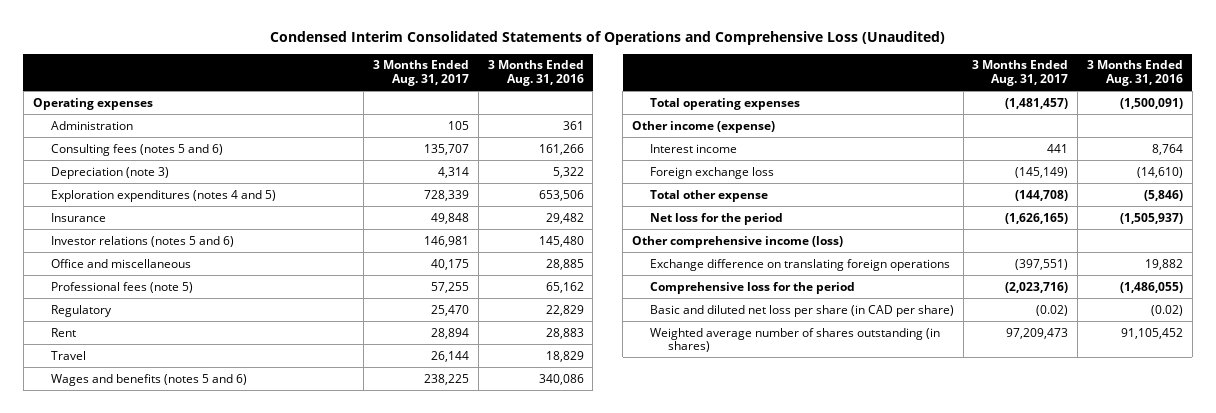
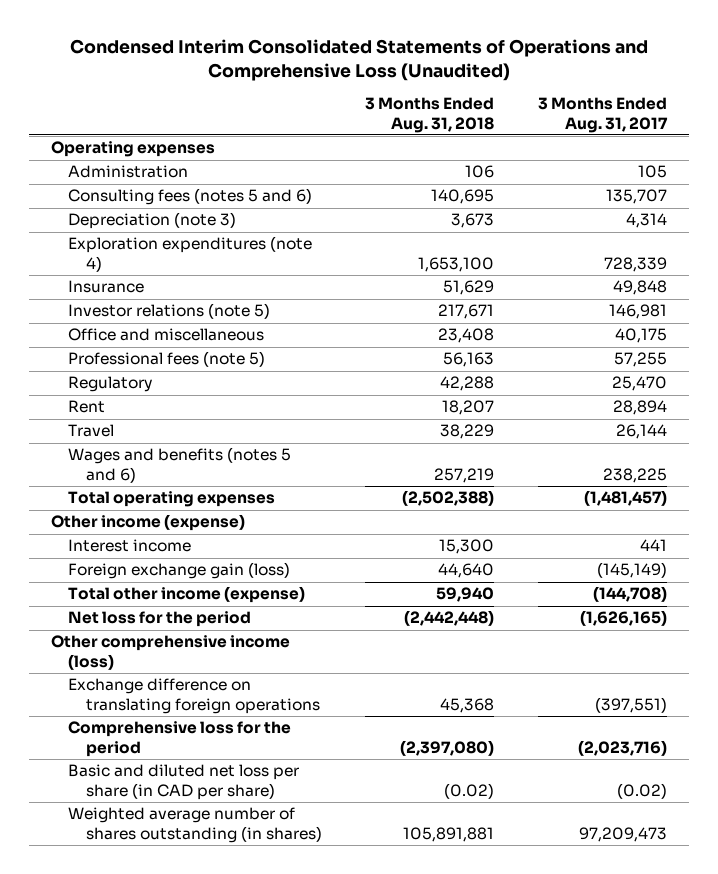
[487,60,584,87] 3 Months Ended Aug. 31, 2016 -> none
none -> [365,97,495,133] 3 Months Ended Aug. 31, 2018
[50,189,276,202] Exploration expenditures (notes 4 and 5) -> [68,236,313,272] Exploration expenditures (note 4)
[50,235,234,247] Investor relations (notes 5 and 6) -> [68,303,271,320] Investor relations (note 5)
[650,166,775,179] Foreign exchange loss -> [68,562,291,580] Foreign exchange gain (loss)
[650,189,769,202] Total other expense -> [68,586,306,604] Total other income (expense)

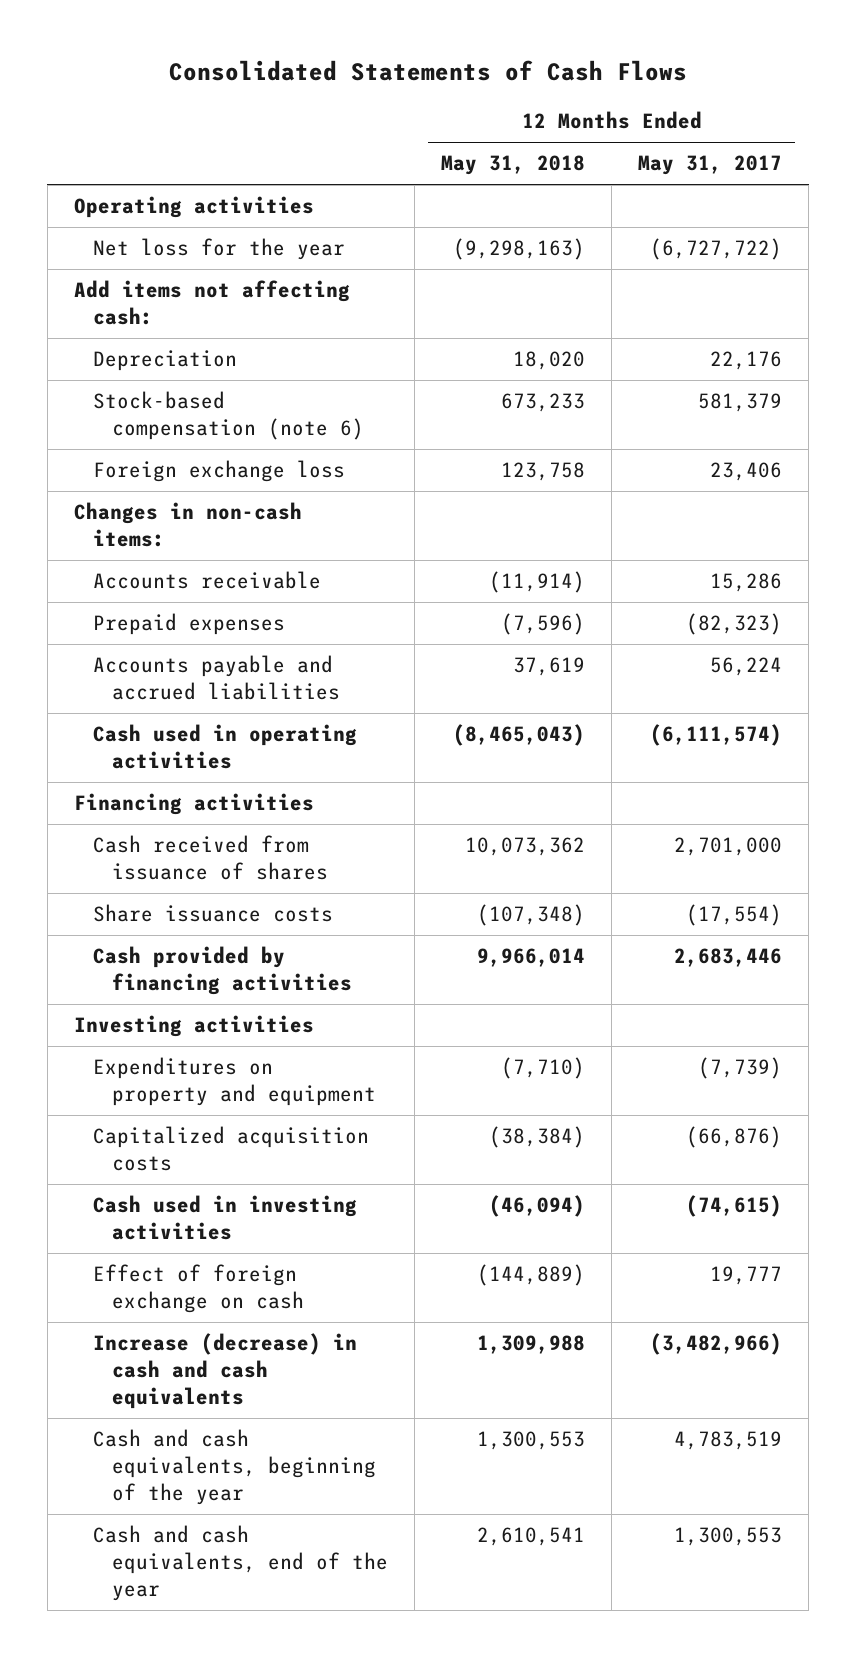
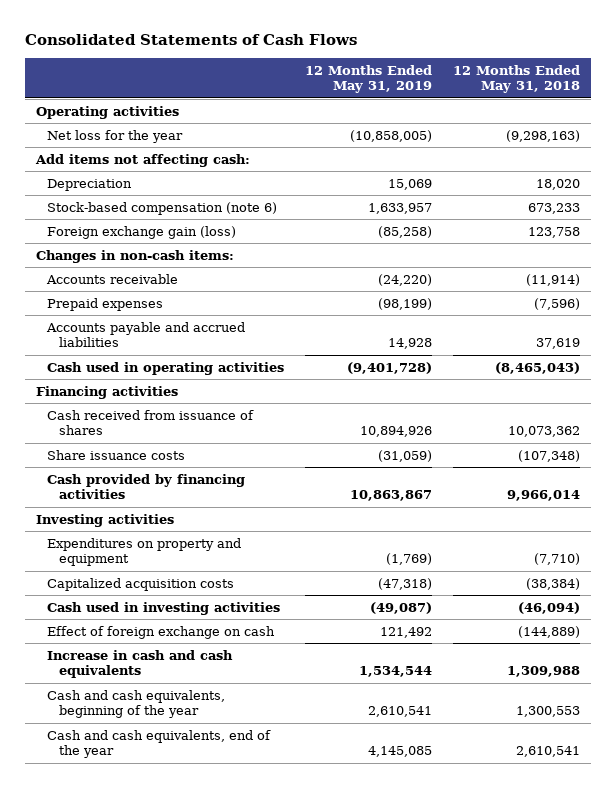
[638,155,783,176] May 31, 2017 -> none
none -> [305,64,433,94] 12 Months Ended May 31, 2019
[93,460,346,483] Foreign exchange loss -> [47,225,237,239] Foreign exchange gain (loss)
[93,1333,358,1409] Increase (decrease) in cash and cash equivalents -> [47,649,234,679] Increase in cash and cash equivalents

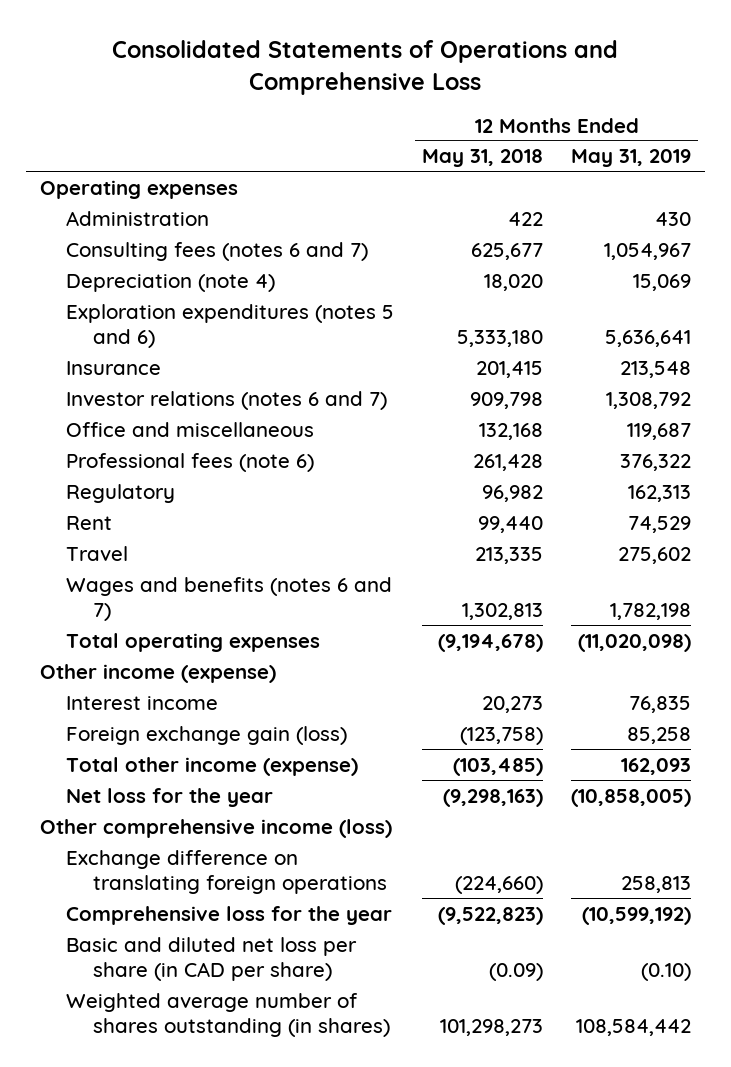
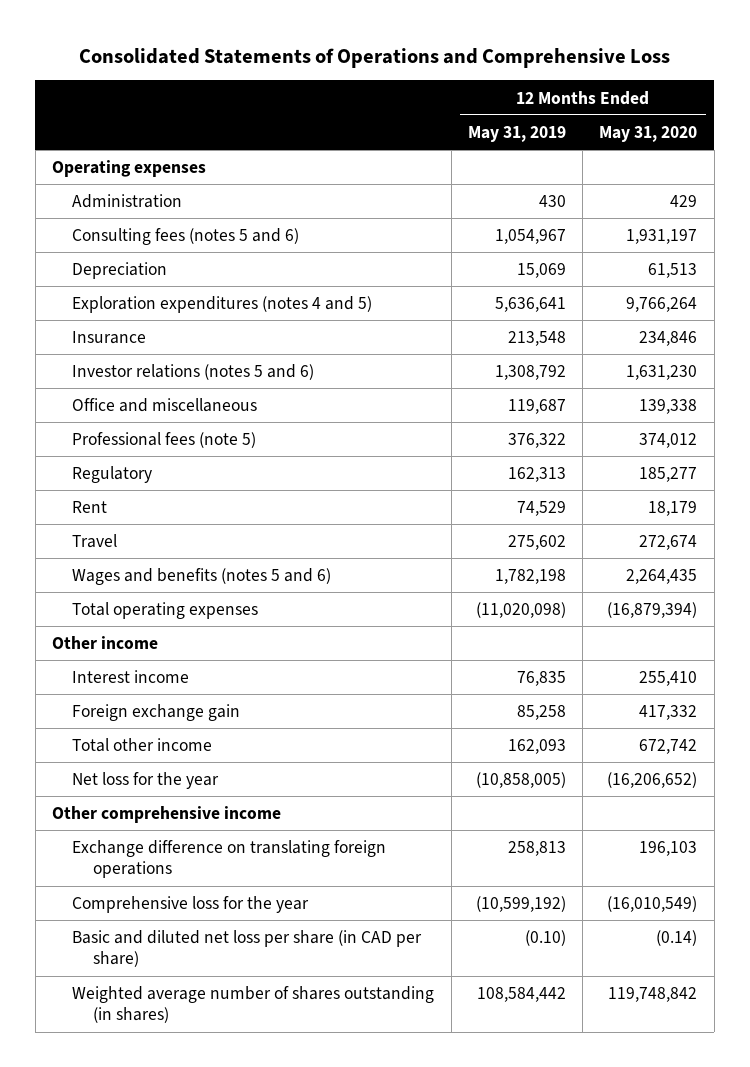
[422,149,544,168] May 31, 2018 -> none
none -> [599,126,698,143] May 31, 2020
[66,241,369,261] Consulting fees (notes 6 and 7) -> [72,228,300,246] Consulting fees (notes 5 and 6)
[66,273,276,292] Depreciation (note 4) -> [72,262,168,280] Depreciation
[66,303,395,348] Exploration expenditures (notes 5 and 6) -> [72,296,373,314] Exploration expenditures (notes 4 and 5)
[66,390,388,410] Investor relations (notes 6 and 7) -> [72,364,315,381] Investor relations (notes 5 and 6)
[66,452,315,472] Professional fees (note 6) -> [72,432,257,449] Professional fees (note 5)
[66,576,393,621] Wages and benefits (notes 6 and 7) -> [72,568,332,586] Wages and benefits (notes 5 and 6)
[39,663,276,683] Other income (expense) -> [52,636,159,650] Other income
[66,725,348,745] Foreign exchange gain (loss) -> [72,704,241,722] Foreign exchange gain
[66,756,359,776] Total other income (expense) -> [72,738,213,753] Total other income
[39,818,392,838] Other comprehensive income (loss) -> [52,806,282,824] Other comprehensive income

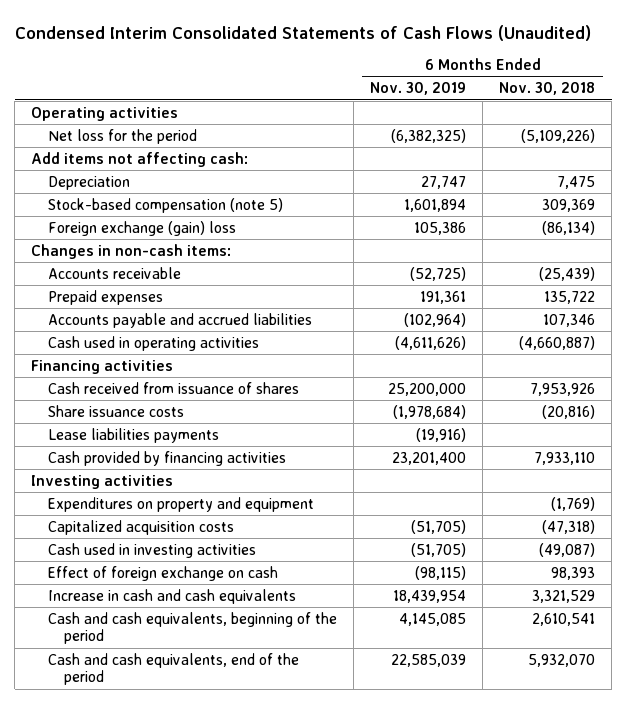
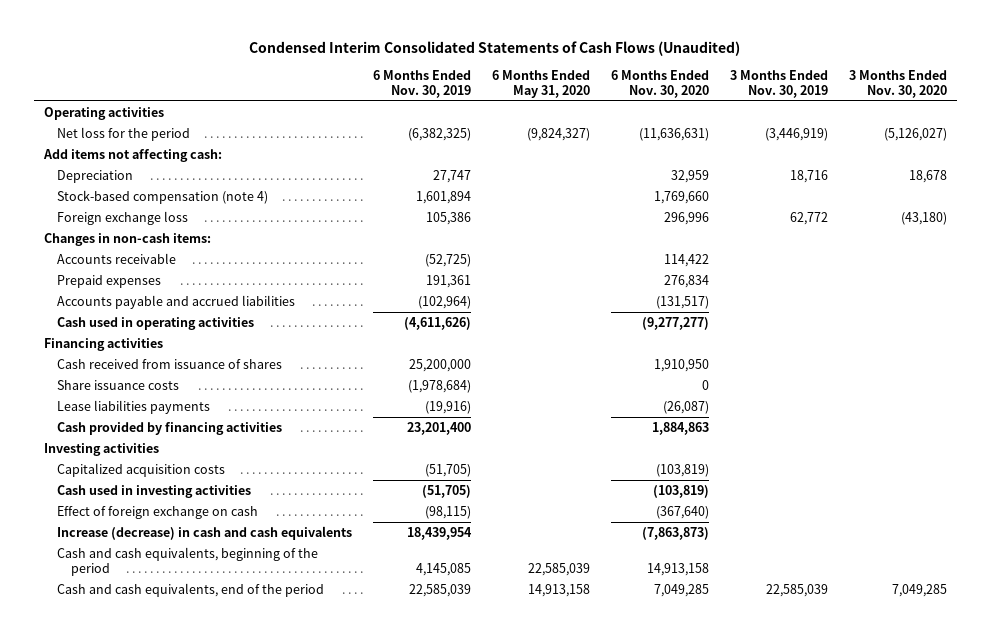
[499,82,596,96] Nov. 30, 2018 -> none
none -> [492,69,591,98] 6 Months Ended May 31, 2020
none -> [610,69,709,98] 6 Months Ended Nov. 30, 2020
none -> [729,69,828,98] 3 Months Ended Nov. 30, 2019
none -> [848,69,947,98] 3 Months Ended Nov. 30, 2020
[47,197,283,213] Stock-based compensation (note 5) -> [57,189,269,204] Stock-based compensation (note 4)
[47,220,236,236] Foreign exchange (gain) loss -> [57,210,189,225] Foreign exchange loss
[47,496,314,512] Expenditures on property and equipment -> none
[47,588,296,604] Increase in cash and cash equivalents -> [57,525,353,540] Increase (decrease) in cash and cash equivalents

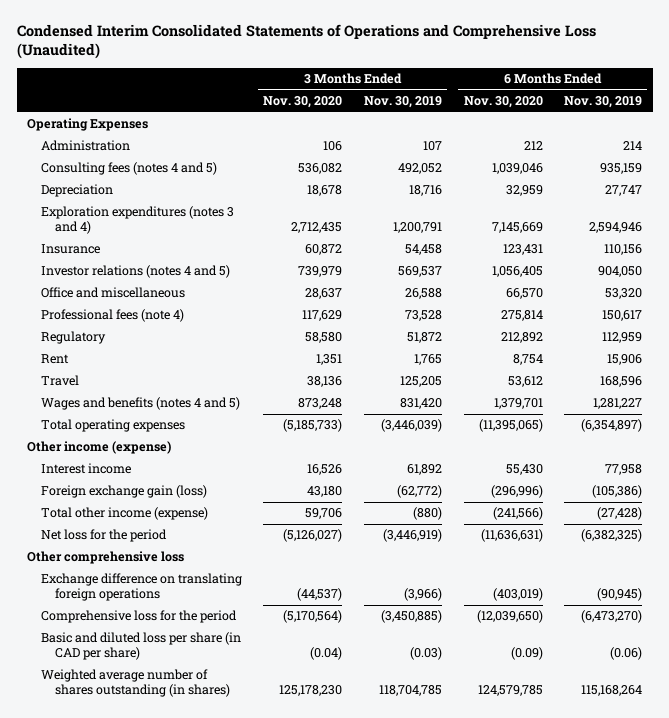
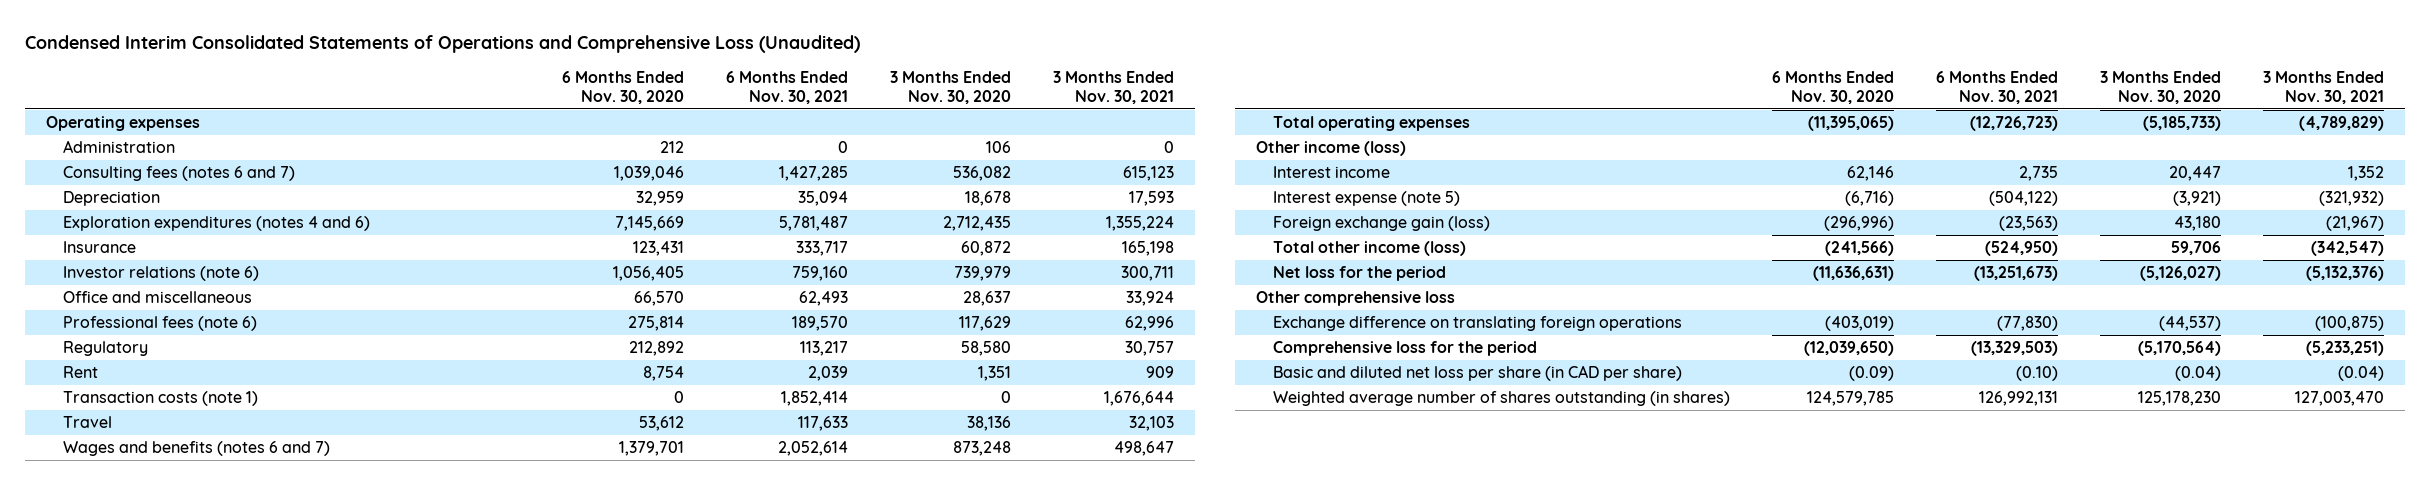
[363,96,442,109] Nov. 30, 2019 -> none
[564,96,643,109] Nov. 30, 2019 -> none
none -> [726,71,849,104] 6 Months Ended Nov. 30, 2021
none -> [1053,71,1175,104] 3 Months Ended Nov. 30, 2021
[27,118,149,132] Operating Expenses -> [45,116,200,132] Operating expenses
[40,162,217,176] Consulting fees (notes 4 and 5) -> [63,166,296,182] Consulting fees (notes 6 and 7)
[40,206,234,235] Exploration expenditures (notes 3 and 4) -> [63,216,371,232] Exploration expenditures (notes 4 and 6)
[40,265,230,279] Investor relations (notes 4 and 5) -> [63,266,260,282] Investor relations (note 6)
[40,309,184,323] Professional fees (note 4) -> [63,316,258,332] Professional fees (note 6)
none -> [63,391,259,407] Transaction costs (note 1)
[40,397,240,411] Wages and benefits (notes 4 and 5) -> [63,441,331,457] Wages and benefits (notes 6 and 7)
[27,441,172,455] Other income (expense) -> [1255,141,1406,157] Other income (loss)
[307,464,343,476] 16,526 -> [2169,166,2222,182] 20,447
[505,464,543,476] 55,430 -> [1847,166,1895,182] 62,146
none -> [1273,191,1461,207] Interest expense (note 5)
[40,507,208,521] Total other income (expense) -> [1273,241,1467,257] Total other income (loss)
[40,632,241,661] Basic and diluted loss per share (in CAD per share) -> [1273,365,1683,382] Basic and diluted net loss per share (in CAD per share)

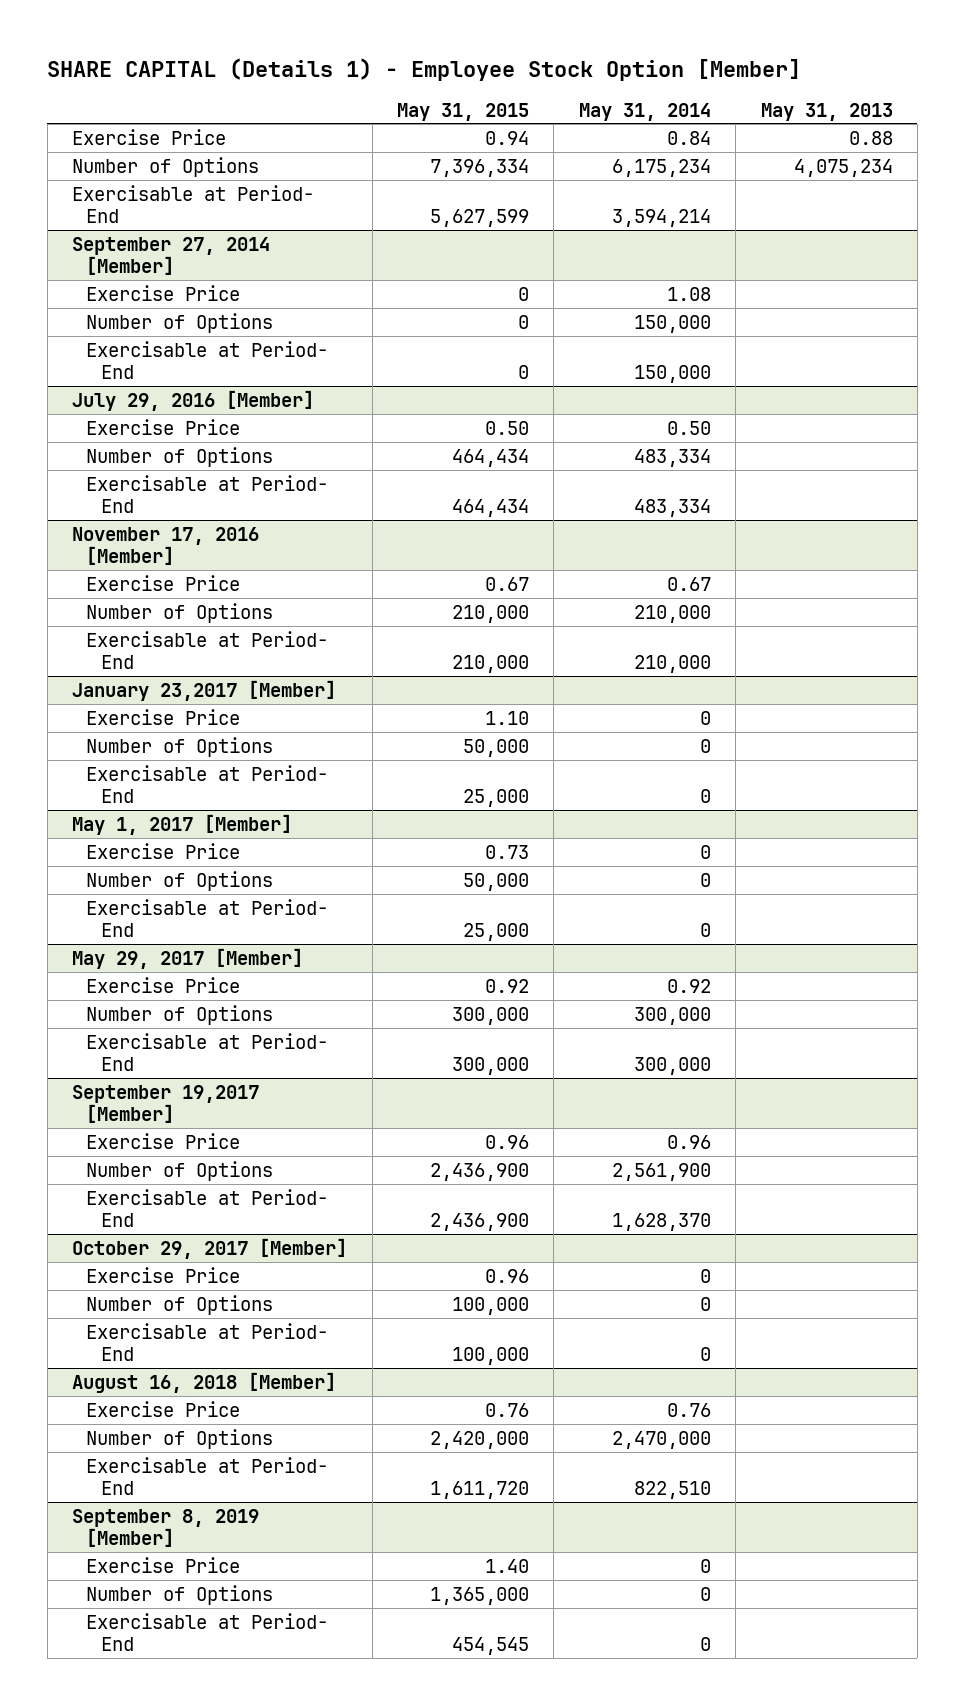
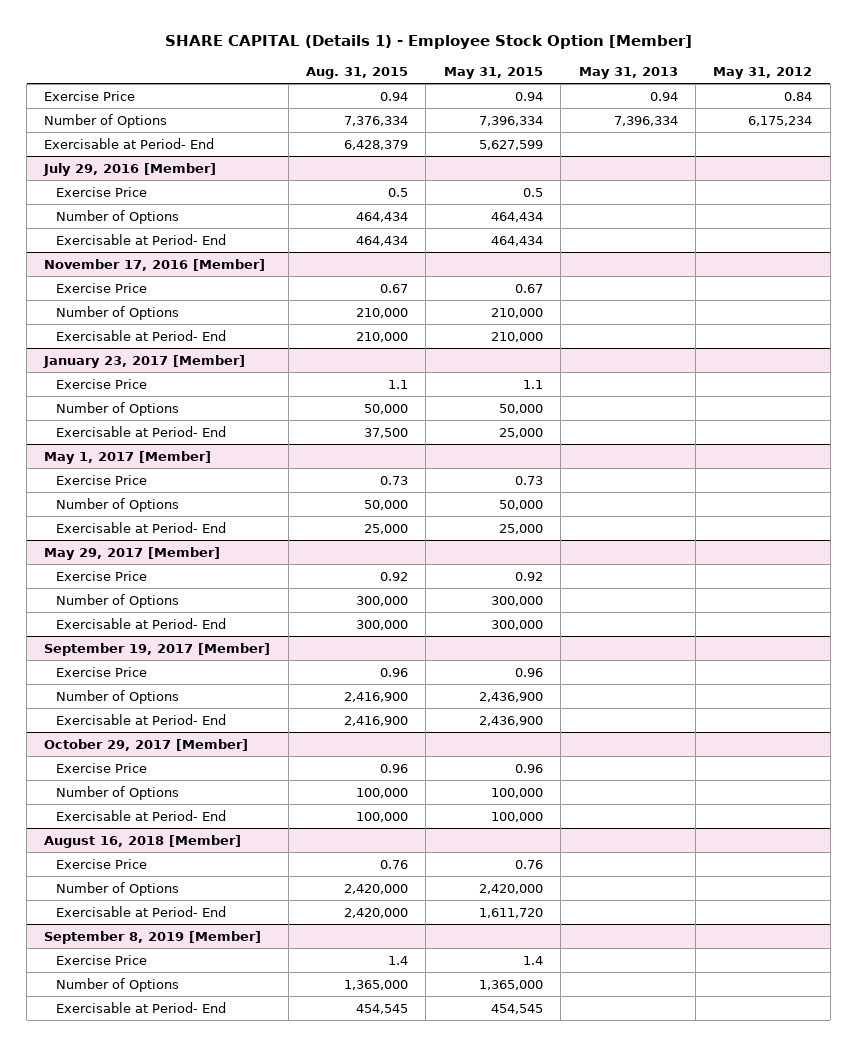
[578,102,711,121] May 31, 2014 -> none
none -> [306,66,409,79] Aug. 31, 2015
none -> [713,66,813,79] May 31, 2012
[848,130,893,145] 0.88 -> [649,91,678,101] 0.94
[793,158,893,177] 4,075,234 -> [613,115,678,126] 7,396,334
[72,236,271,276] September 27, 2014 [Member] -> none
[86,284,241,301] Exercise Price -> none
[86,312,274,333] Number of Options -> none
[86,340,329,380] Exercisable at Period- End -> none
[484,420,529,435] 0.50 -> [522,187,543,197] 0.5
[72,679,337,701] January 23,2017 [Member] -> [43,354,246,368] January 23, 2017 [Member]
[484,710,529,725] 1.10 -> [522,379,543,389] 1.1
[72,1084,260,1124] September 19,2017 [Member] -> [44,642,271,656] September 19, 2017 [Member]
[484,1558,529,1573] 1.40 -> [522,955,543,965] 1.4

